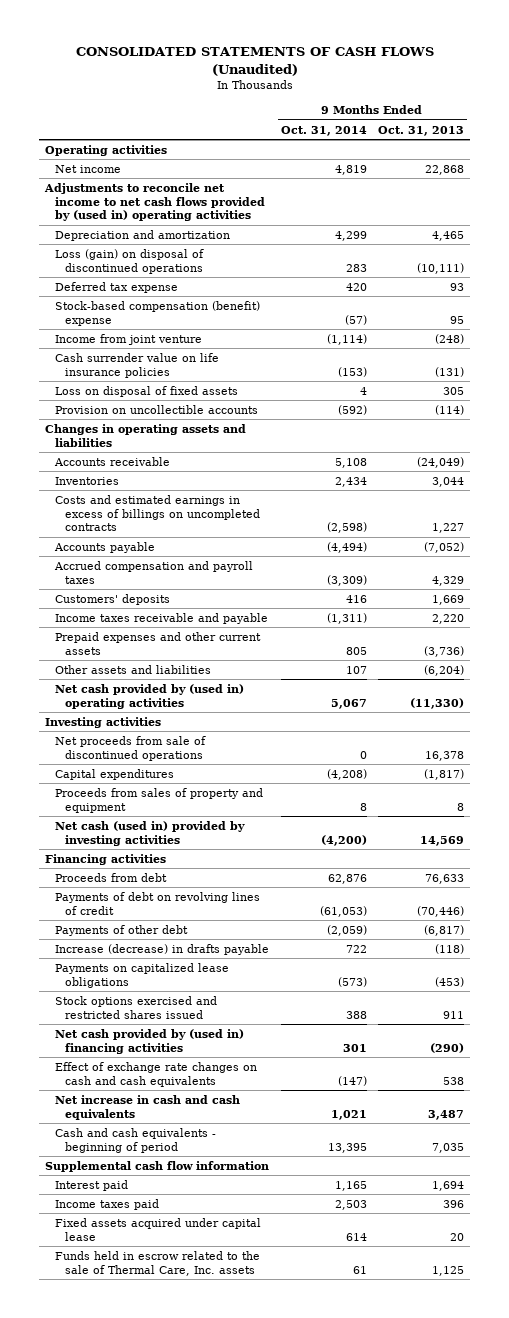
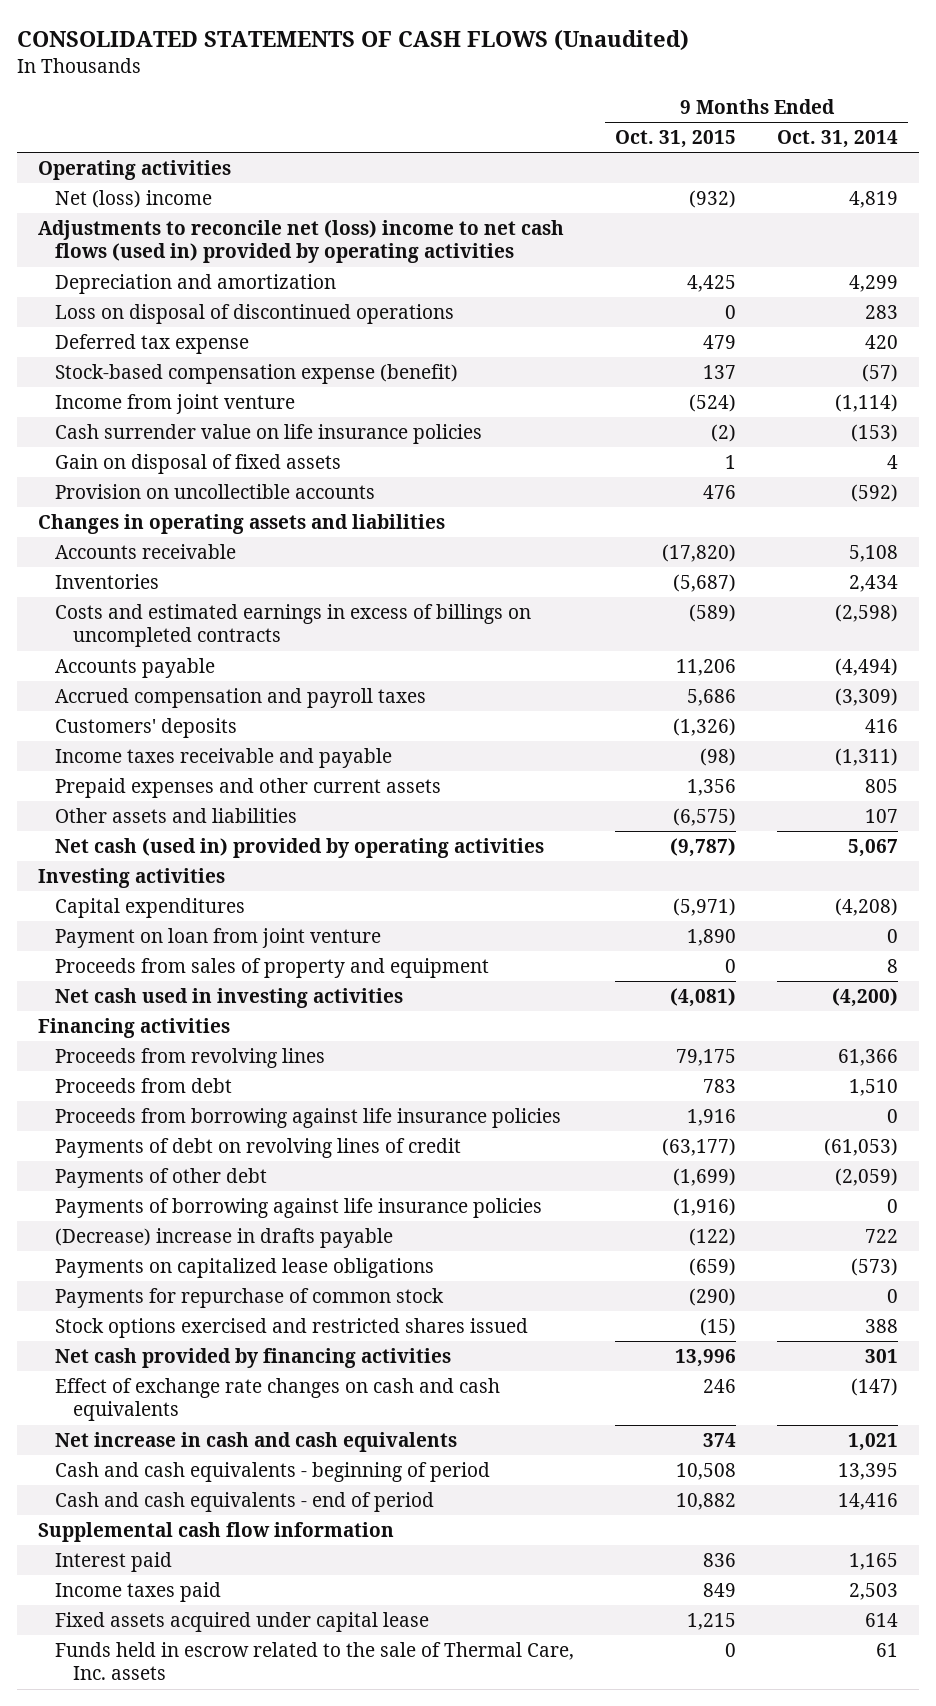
[378,125,465,136] Oct. 31, 2013 -> none
none -> [615,130,737,149] Oct. 31, 2015
[54,164,121,173] Net income -> [55,190,213,209] Net (loss) income
[43,182,265,222] Adjustments to reconcile net income to net cash flows provided by (used in) operating activities -> [37,220,564,264] Adjustments to reconcile net (loss) income to net cash flows (used in) provided by operating activities
[54,248,204,274] Loss (gain) on disposal of discontinued operations -> [55,304,455,325] Loss on disposal of discontinued operations
[54,300,260,326] Stock-based compensation (benefit) expense -> [55,364,459,385] Stock-based compensation expense (benefit)
[54,385,238,397] Loss on disposal of fixed assets -> [55,454,342,475] Gain on disposal of fixed assets
[54,683,244,709] Net cash provided by (used in) operating activities -> [55,838,545,859] Net cash (used in) provided by operating activities
[54,735,206,761] Net proceeds from sale of discontinued operations -> none
none -> [55,928,382,949] Payment on loan from joint venture
[54,820,245,846] Net cash (used in) provided by investing activities -> [55,988,404,1009] Net cash used in investing activities
none -> [55,1048,326,1069] Proceeds from revolving lines
[327,873,367,884] 62,876 -> [849,1079,899,1097] 1,510
none -> [55,1108,562,1129] Proceeds from borrowing against life insurance policies
none -> [55,1198,543,1219] Payments of borrowing against life insurance policies
[54,943,269,955] Increase (decrease) in drafts payable -> [55,1228,394,1249] (Decrease) increase in drafts payable
none -> [55,1288,445,1309] Payments for repurchase of common stock
[54,1028,244,1054] Net cash provided by (used in) financing activities -> [55,1348,452,1369] Net cash provided by financing activities
none -> [55,1492,435,1513] Cash and cash equivalents - end of period

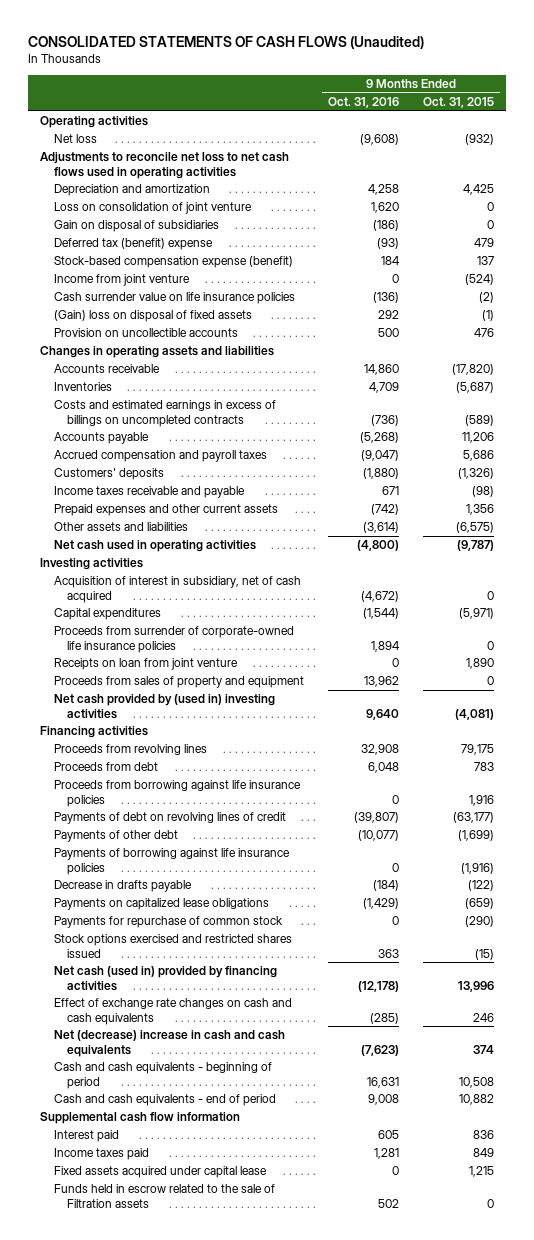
[777,130,899,149] Oct. 31, 2014 -> none
none -> [327,97,399,109] Oct. 31, 2016
[55,190,213,209] Net (loss) income -> [53,134,97,144] Net loss
[37,220,564,264] Adjustments to reconcile net (loss) income to net cash flows (used in) provided by operating activities -> [40,152,290,179] Adjustments to reconcile net loss to net cash flows used in operating activities
none -> [53,202,252,215] Loss on consolidation of joint venture
[55,304,455,325] Loss on disposal of discontinued operations -> [53,220,219,233] Gain on disposal of subsidiaries
[55,334,250,355] Deferred tax expense -> [53,238,213,251] Deferred tax (benefit) expense
[55,454,342,475] Gain on disposal of fixed assets -> [53,310,252,323] (Gain) loss on disposal of fixed assets
[725,455,737,470] 1 -> [482,310,495,322] (1)
[55,838,545,859] Net cash (used in) provided by operating activities -> [53,540,256,553] Net cash used in operating activities
none -> [53,576,301,603] Acquisition of interest in subsidiary, net of cash acquired
none -> [53,626,294,653] Proceeds from surrender of corporate-owned life insurance policies
[55,928,382,949] Payment on loan from joint venture -> [53,658,238,671] Receipts on loan from joint venture
[55,988,404,1009] Net cash used in investing activities -> [53,694,275,719] Net cash provided by (used in) investing activities
[55,1228,394,1249] (Decrease) increase in drafts payable -> [53,880,192,893] Decrease in drafts payable
[55,1348,452,1369] Net cash provided by financing activities -> [53,966,277,991] Net cash (used in) provided by financing activities
[55,1432,458,1453] Net increase in cash and cash equivalents -> [53,1030,285,1057] Net (decrease) increase in cash and cash equivalents
[55,1642,575,1681] Funds held in escrow related to the sale of Thermal Care, Inc. assets -> [53,1184,275,1208] Funds held in escrow related to the sale of Filtration assets

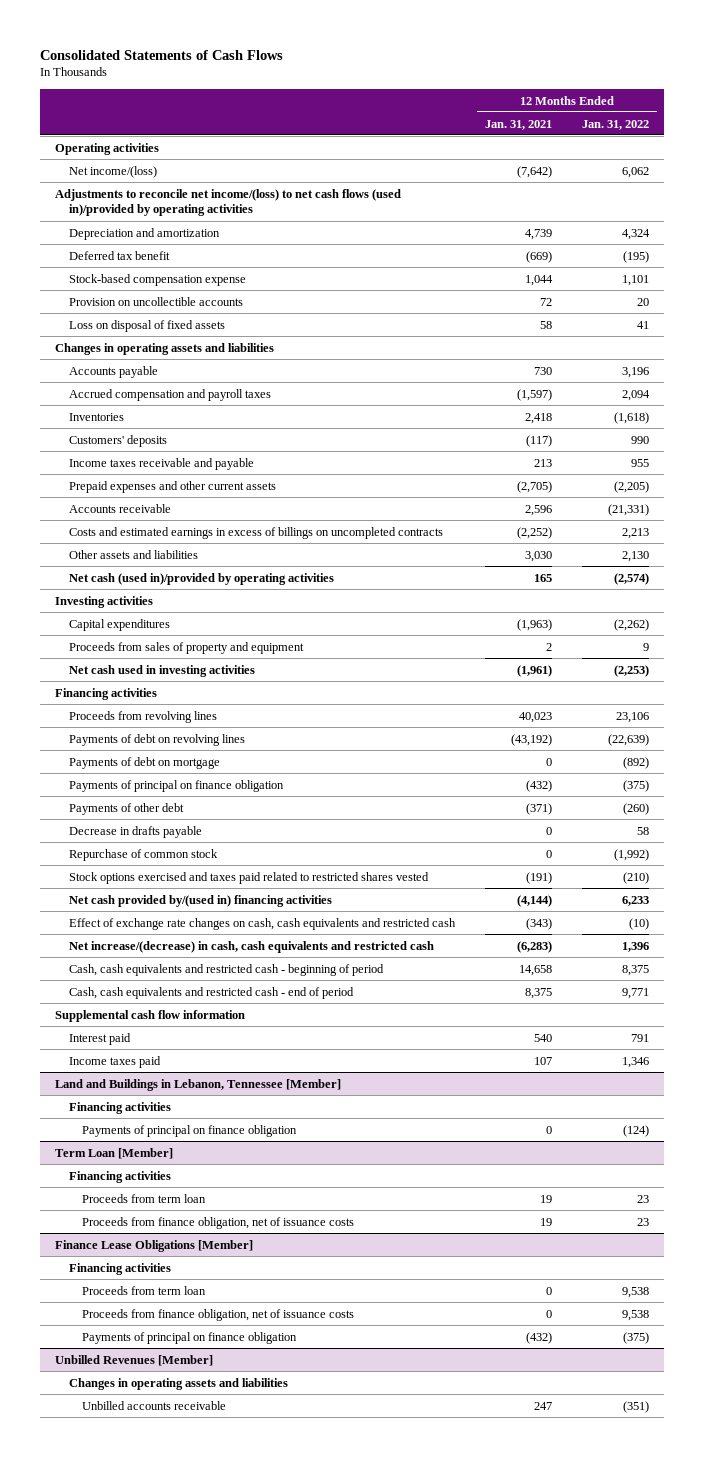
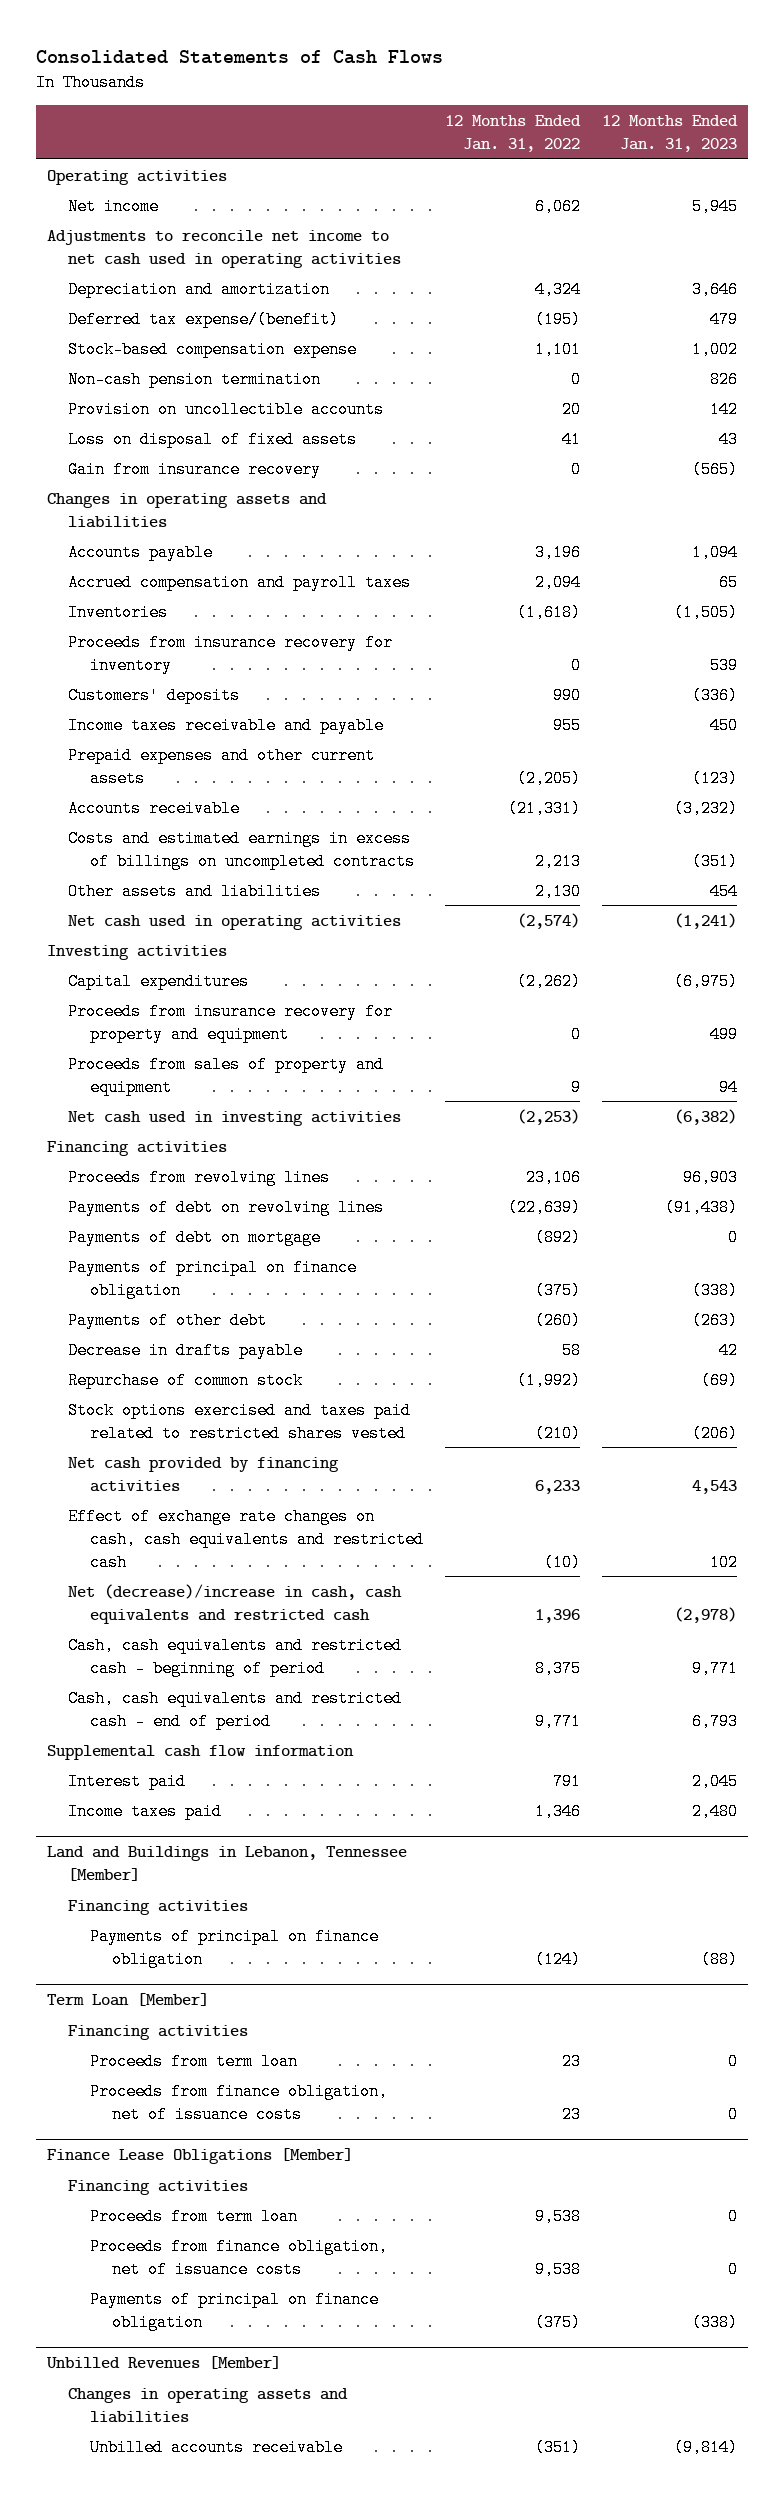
[484,119,552,130] Jan. 31, 2021 -> none
none -> [602,114,739,152] 12 Months Ended Jan. 31, 2023
[68,165,157,178] Net income/(loss) -> [68,197,160,215] Net income
[55,188,402,217] Adjustments to reconcile net income/(loss) to net cash flows (used in)/provided by operating activities -> [46,229,402,268] Adjustments to reconcile net income to net cash used in operating activities
[68,250,170,260] Deferred tax benefit -> [68,310,340,328] Deferred tax expense/(benefit)
none -> [68,370,322,388] Non-cash pension termination
none -> [68,460,322,478] Gain from insurance recovery
none -> [68,633,394,674] Proceeds from insurance recovery for inventory
[68,572,334,585] Net cash (used in)/provided by operating activities -> [68,914,402,930] Net cash used in operating activities
none -> [68,1002,394,1043] Proceeds from insurance recovery for property and equipment
[68,894,332,907] Net cash provided by/(used in) financing activities -> [68,1456,340,1492] Net cash provided by financing activities
[68,940,434,953] Net increase/(decrease) in cash, cash equivalents and restricted cash -> [68,1583,403,1624] Net (decrease)/increase in cash, cash equivalents and restricted cash

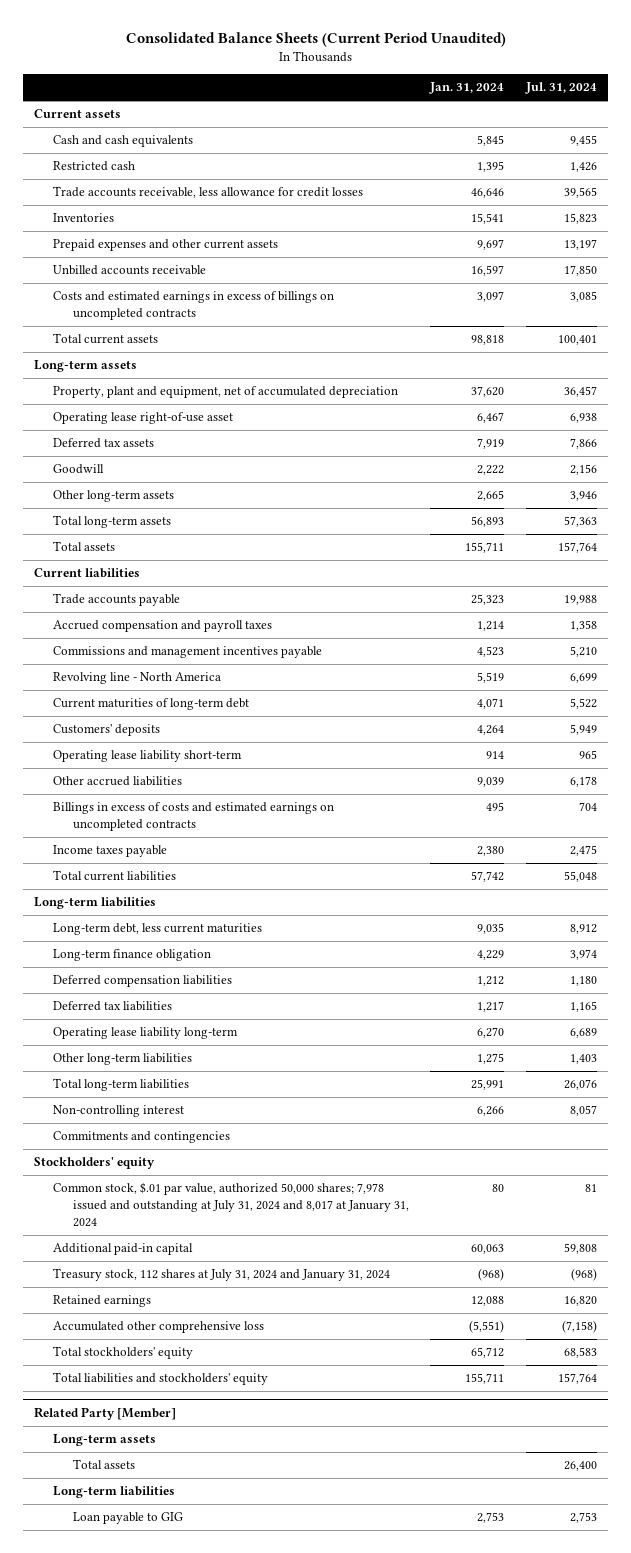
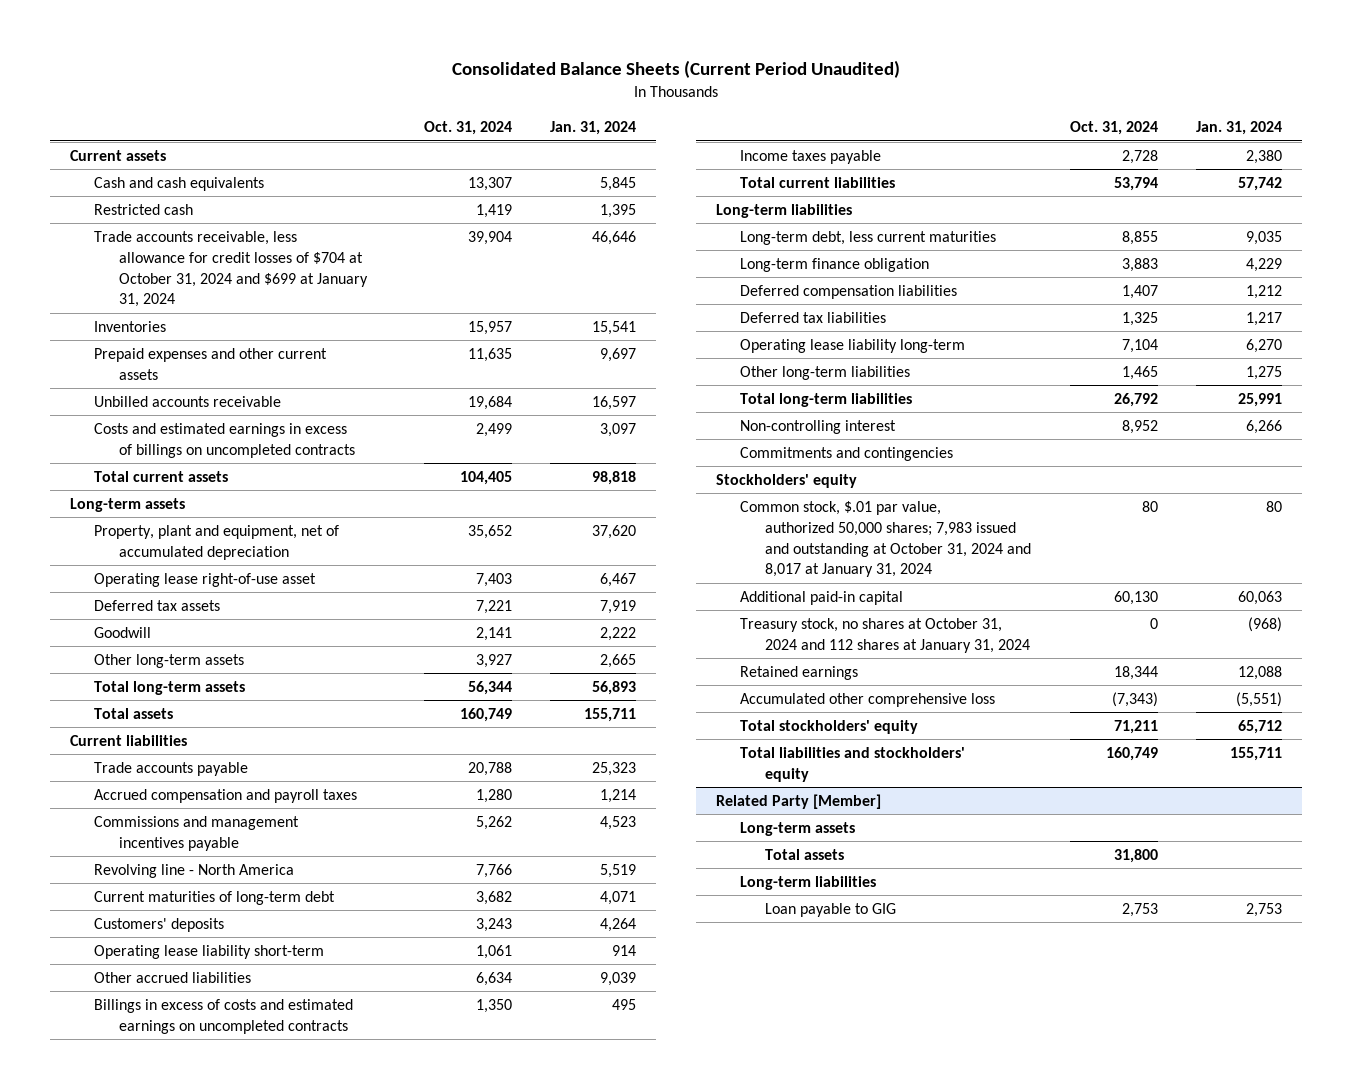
[525,82,598,95] Jul. 31, 2024 -> none
none -> [423,121,512,136] Oct. 31, 2024
[53,186,364,199] Trade accounts receivable, less allowance for credit losses -> [94,230,368,308] Trade accounts receivable, less allowance for credit losses of $704 at October 31, 2024 and $699 at January 31, 2024
[53,1182,409,1228] Common stock, $.01 par value, authorized 50,000 shares; 7,978 issued and outstanding at July 31, 2024 and 8,017 at January 31, 2024 -> [740,500,1031,578] Common stock, $.01 par value, authorized 50,000 shares; 7,983 issued and outstanding at October 31, 2024 and 8,017 at January 31, 2024
[53,1268,391,1282] Treasury stock, 112 shares at July 31, 2024 and January 31, 2024 -> [740,617,1030,653] Treasury stock, no shares at October 31, 2024 and 112 shares at January 31, 2024

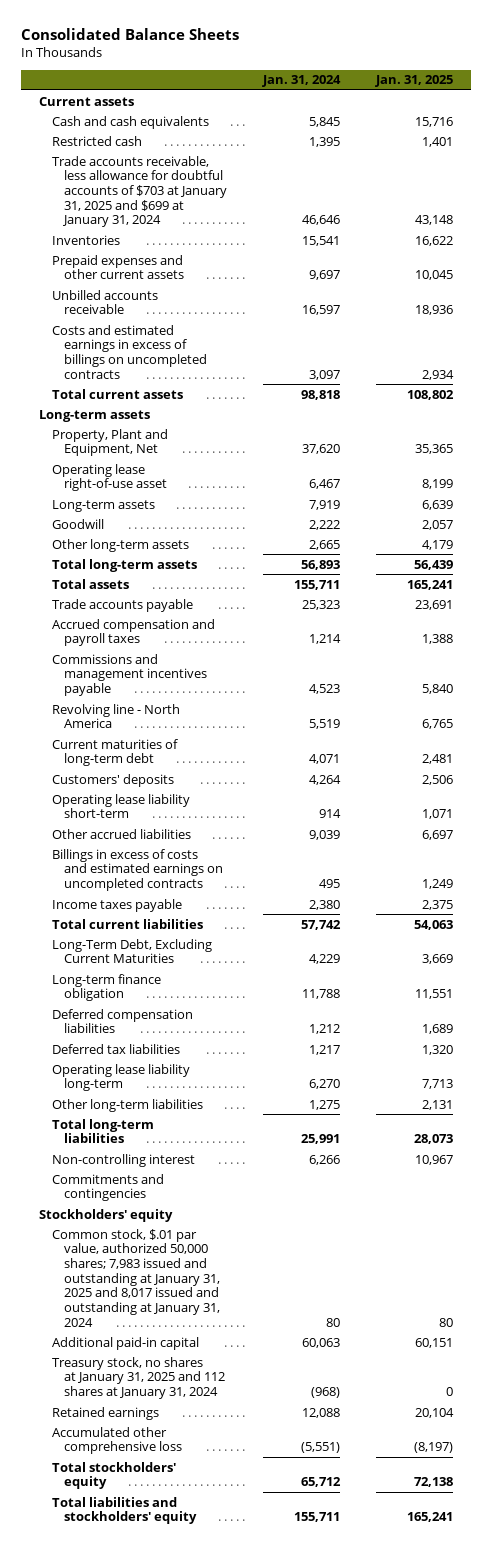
[452,60,901,79] Consolidated Balance Sheets (Current Period Unaudited) -> [20,28,239,41] Consolidated Balance Sheets
[423,121,512,136] Oct. 31, 2024 -> none
none -> [374,75,453,88] Jan. 31, 2025
[94,230,368,308] Trade accounts receivable, less allowance for credit losses of $704 at October 31, 2024 and $699 at January 31, 2024 -> [51,155,228,228] Trade accounts receivable, less allowance for doubtful accounts of $703 at January 31, 2025 and $699 at January 31, 2024
[94,524,340,560] Property, plant and equipment, net of accumulated depreciation -> [51,428,168,457] Property, Plant and Equipment, Net
[94,599,221,611] Deferred tax assets -> [51,499,155,512] Long-term assets
[69,734,187,746] Current liabilities -> none
[715,203,852,218] Long-term liabilities -> none
[740,230,997,245] Long-term debt, less current maturities -> [51,938,212,964] Long-Term Debt, Excluding Current Maturities
[1246,230,1283,245] 9,035 -> [309,954,341,965] 4,229
[1246,257,1283,272] 4,229 -> [302,989,341,1000] 11,788
[740,500,1031,578] Common stock, $.01 par value, authorized 50,000 shares; 7,983 issued and outstanding at October 31, 2024 and 8,017 at January 31, 2024 -> [51,1228,221,1327] Common stock, $.01 par value, authorized 50,000 shares; 7,983 issued and outstanding at January 31, 2025 and 8,017 issued and outstanding at January 31, 2024
[740,617,1030,653] Treasury stock, no shares at October 31, 2024 and 112 shares at January 31, 2024 -> [51,1356,226,1399] Treasury stock, no shares at January 31, 2025 and 112 shares at January 31, 2024
[715,793,881,809] Related Party [Member] -> none
[740,821,856,836] Long-term assets -> none
[764,848,844,860] Total assets -> none
[740,875,877,890] Long-term liabilities -> none
[764,902,896,917] Loan payable to GIG -> none

